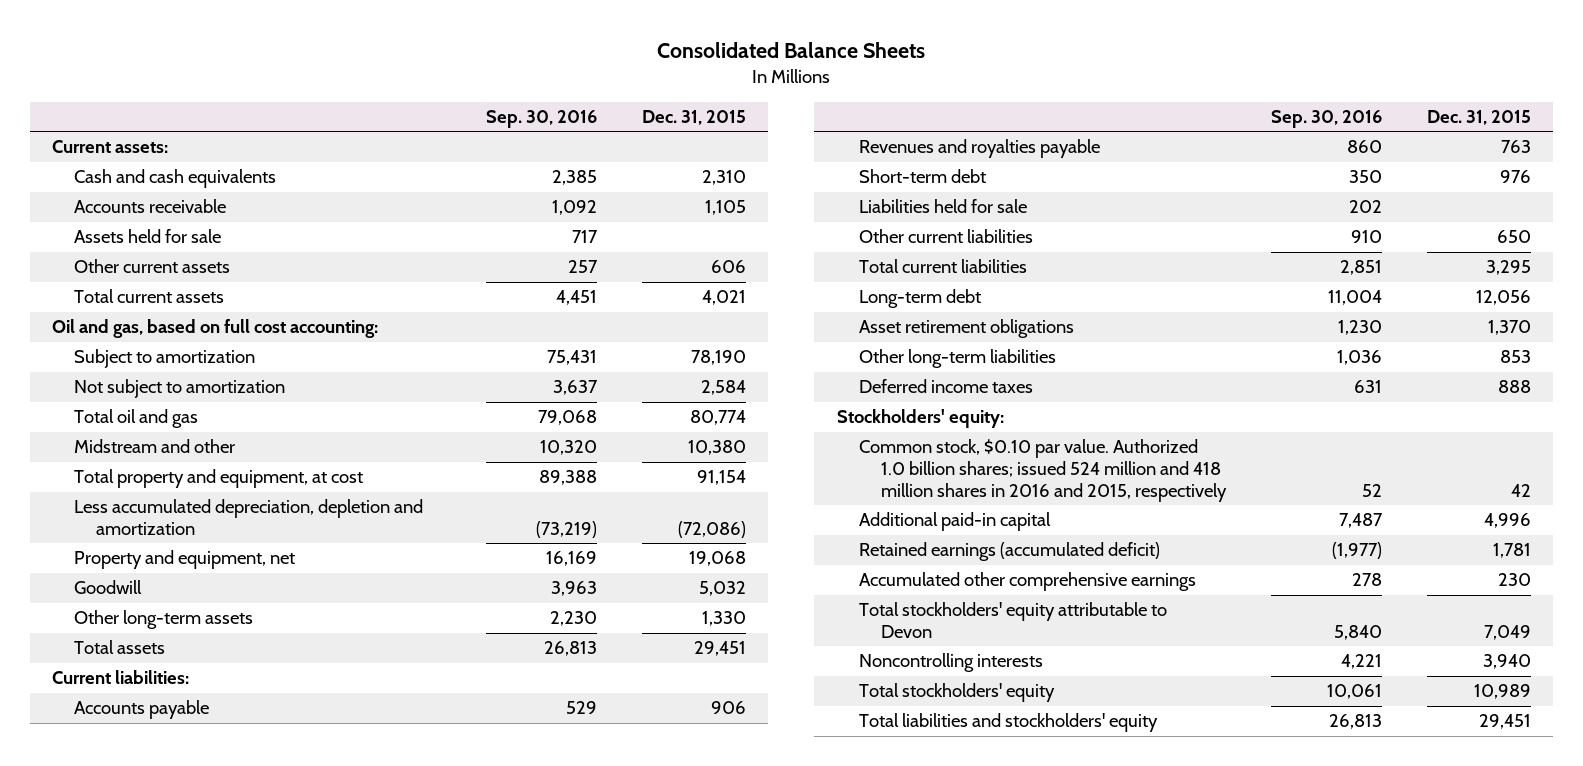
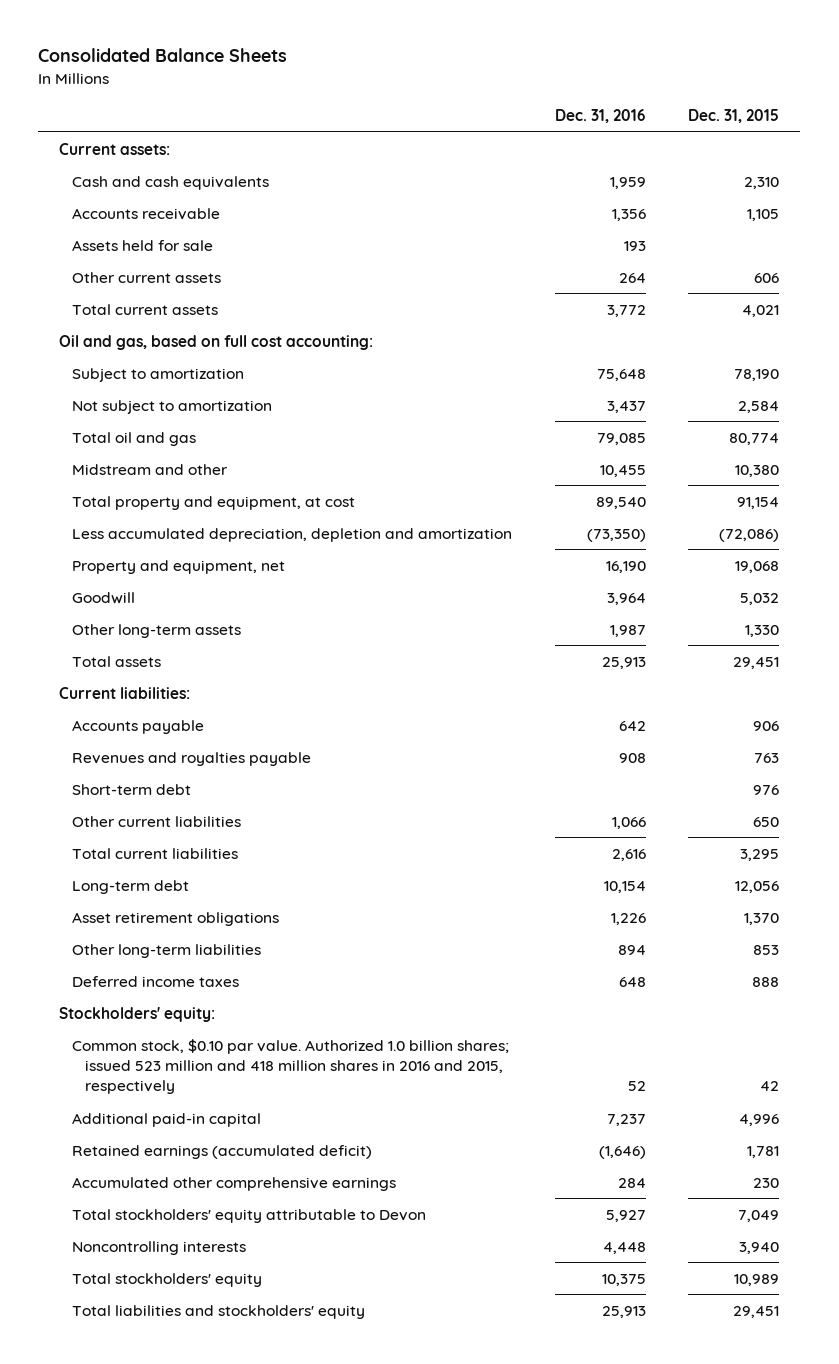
[485,110,597,129] Sep. 30, 2016 -> none
none -> [554,109,646,124] Dec. 31, 2016
[858,199,1027,214] Liabilities held for sale -> none
[858,439,1227,502] Common stock, $0.10 par value. Authorized 1.0 billion shares; issued 524 million and 418 million shares in 2016 and 2015, respectively -> [72,1038,510,1095] Common stock, $0.10 par value. Authorized 1.0 billion shares; issued 523 million and 418 million shares in 2016 and 2015, respectively

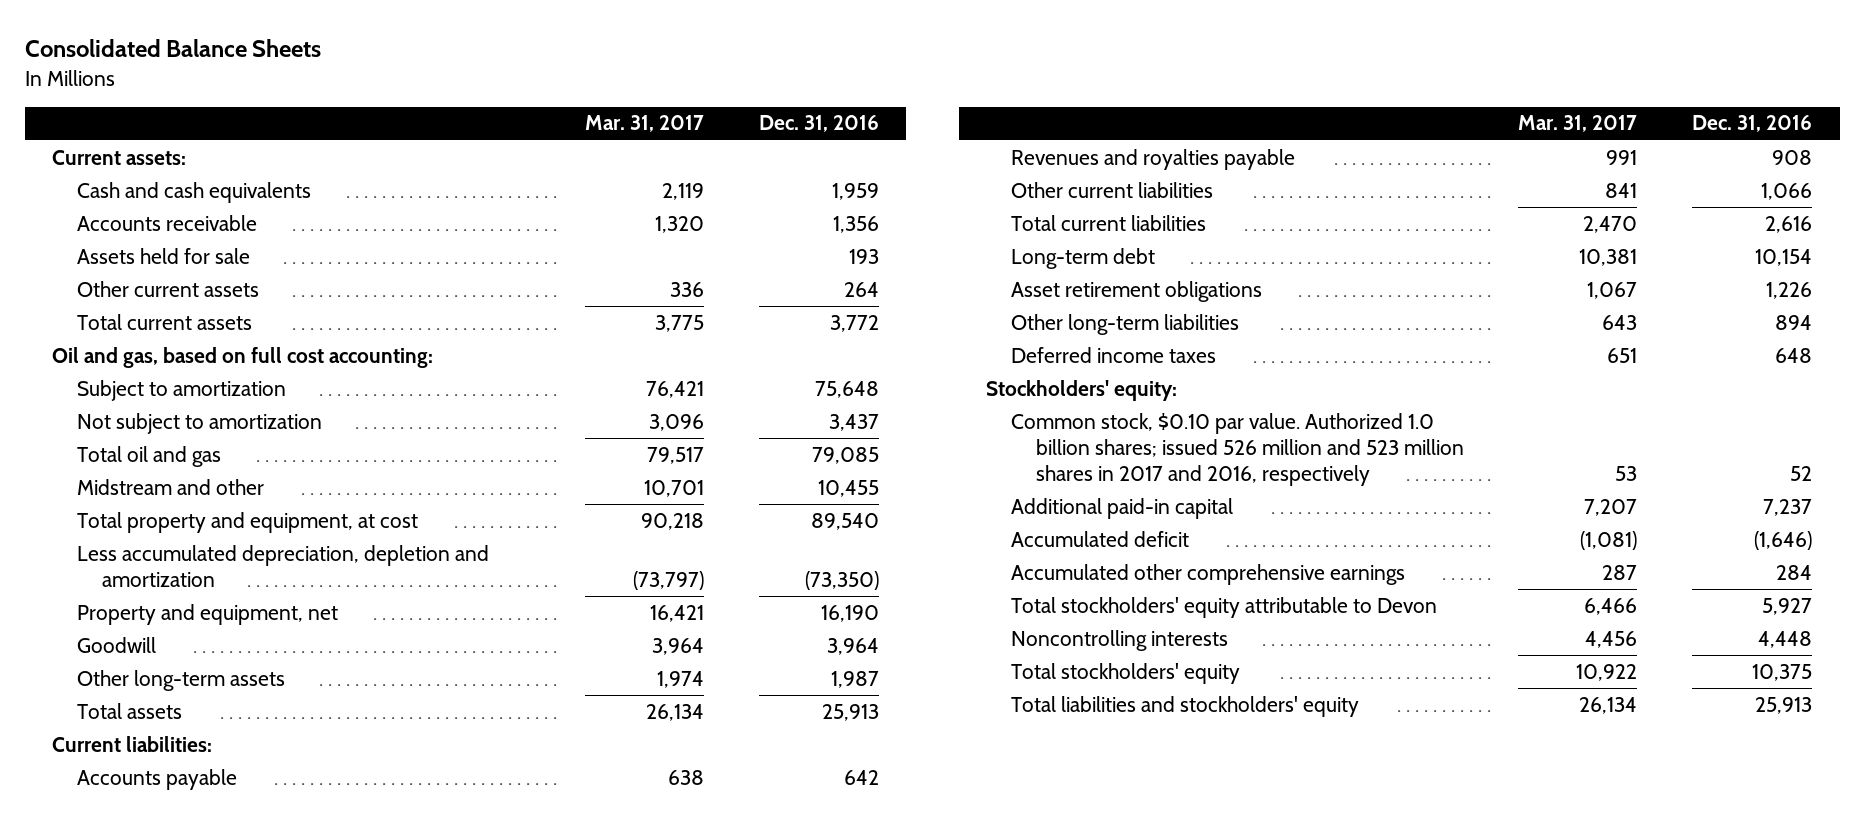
[688,109,780,124] Dec. 31, 2015 -> none
none -> [584,115,704,133] Mar. 31, 2017
[72,783,192,795] Short-term debt -> none
[72,1038,510,1095] Common stock, $0.10 par value. Authorized 1.0 billion shares; issued 523 million and 418 million shares in 2016 and 2015, respectively -> [1010,412,1464,487] Common stock, $0.10 par value. Authorized 1.0 billion shares; issued 526 million and 523 million shares in 2017 and 2016, respectively
[72,1144,373,1159] Retained earnings (accumulated deficit) -> [1010,530,1189,547] Accumulated deficit

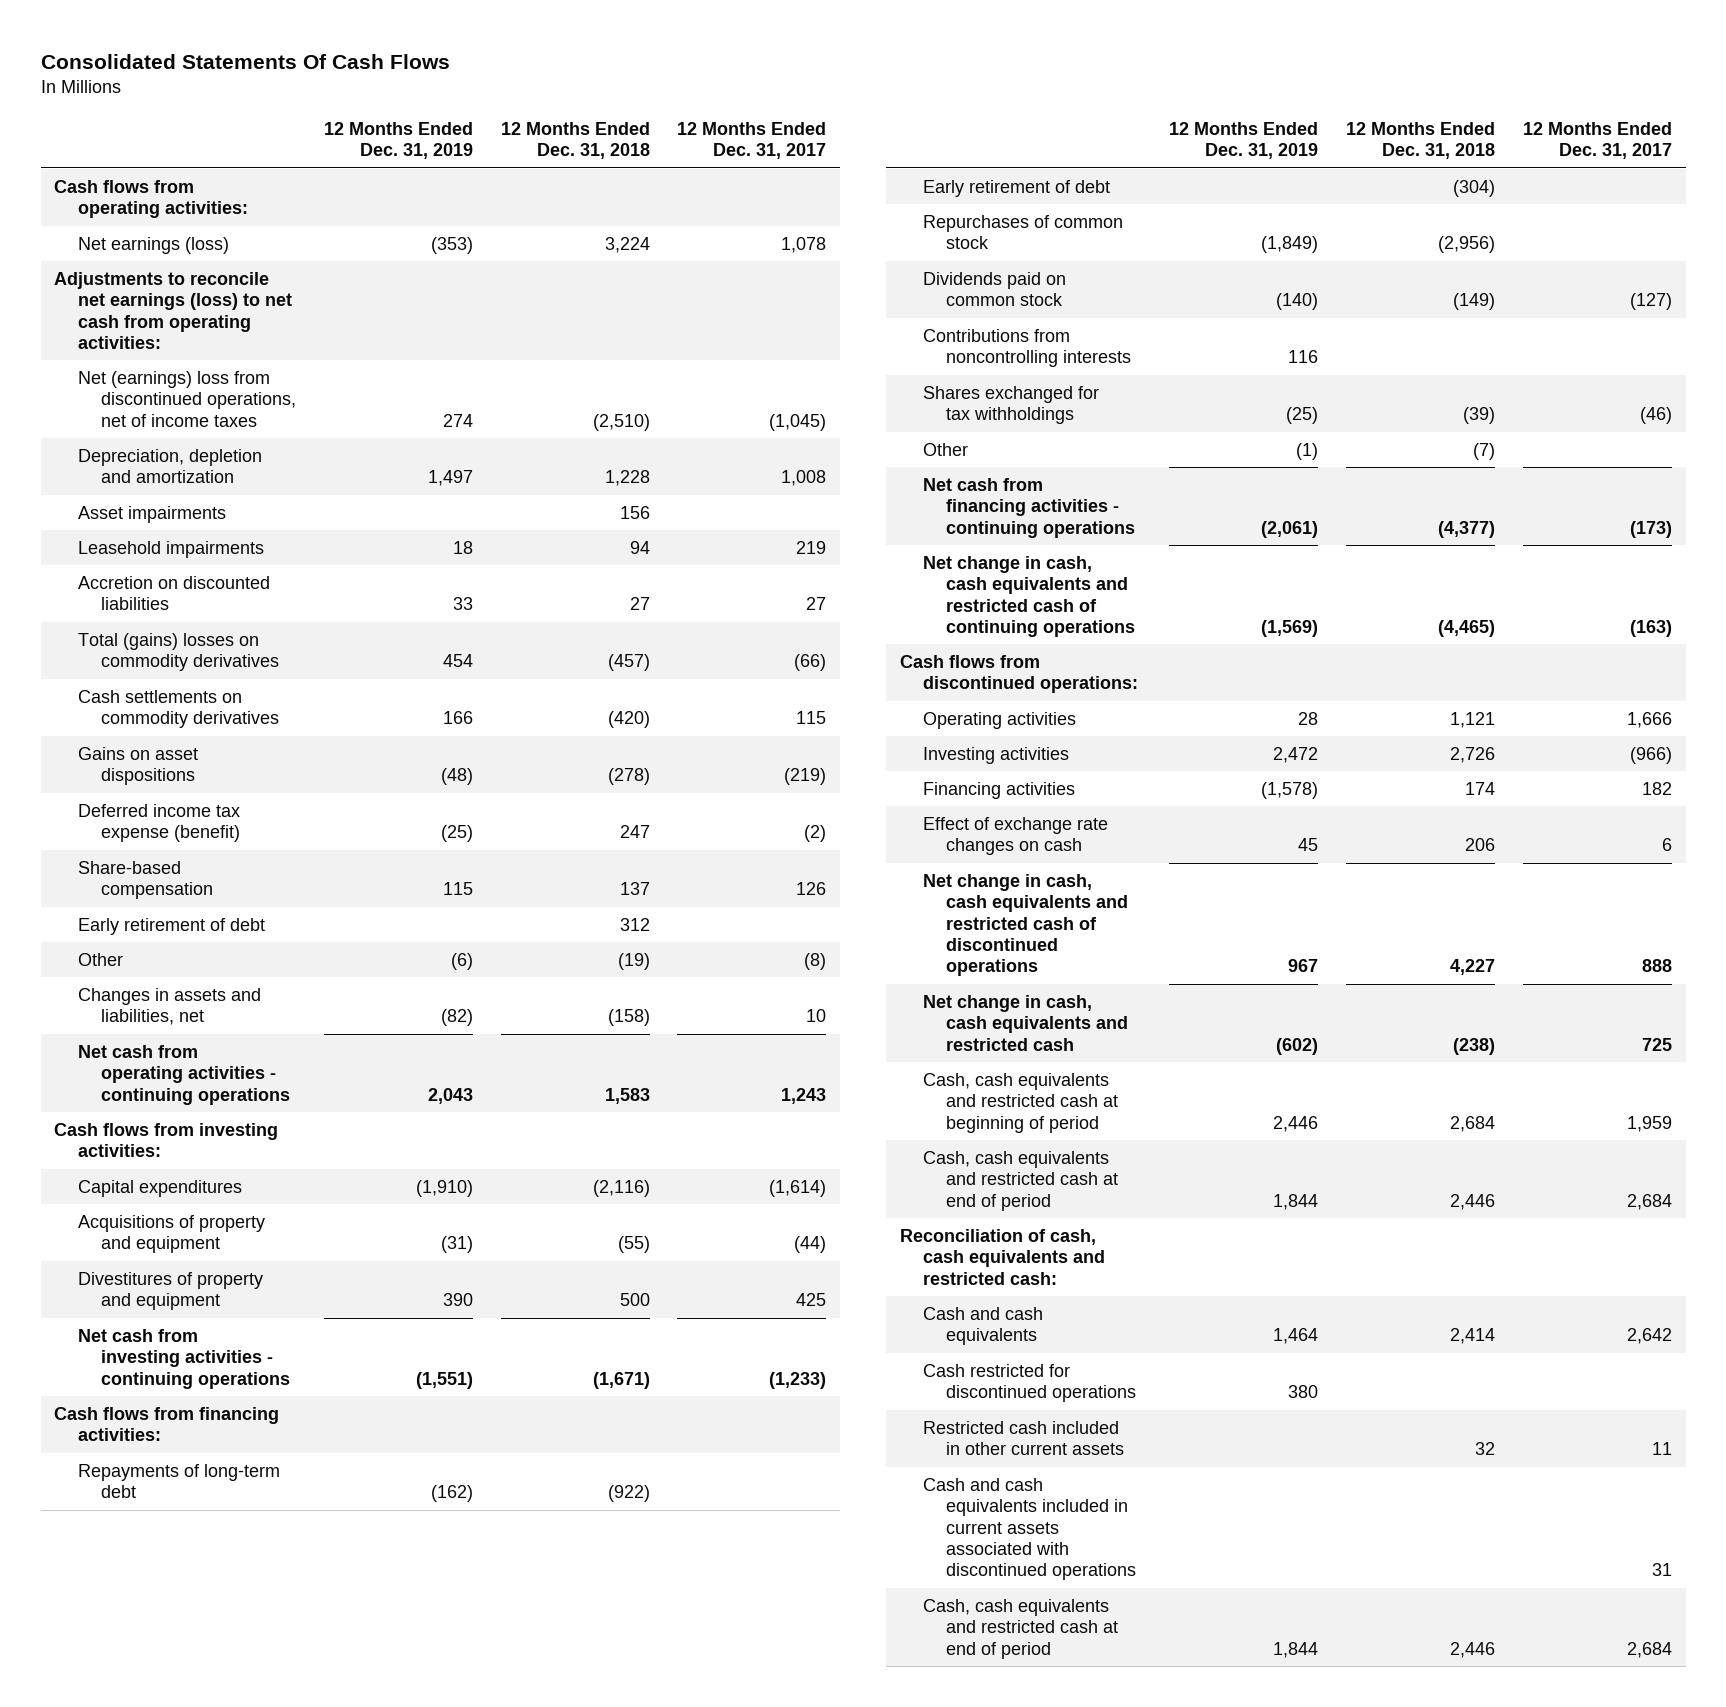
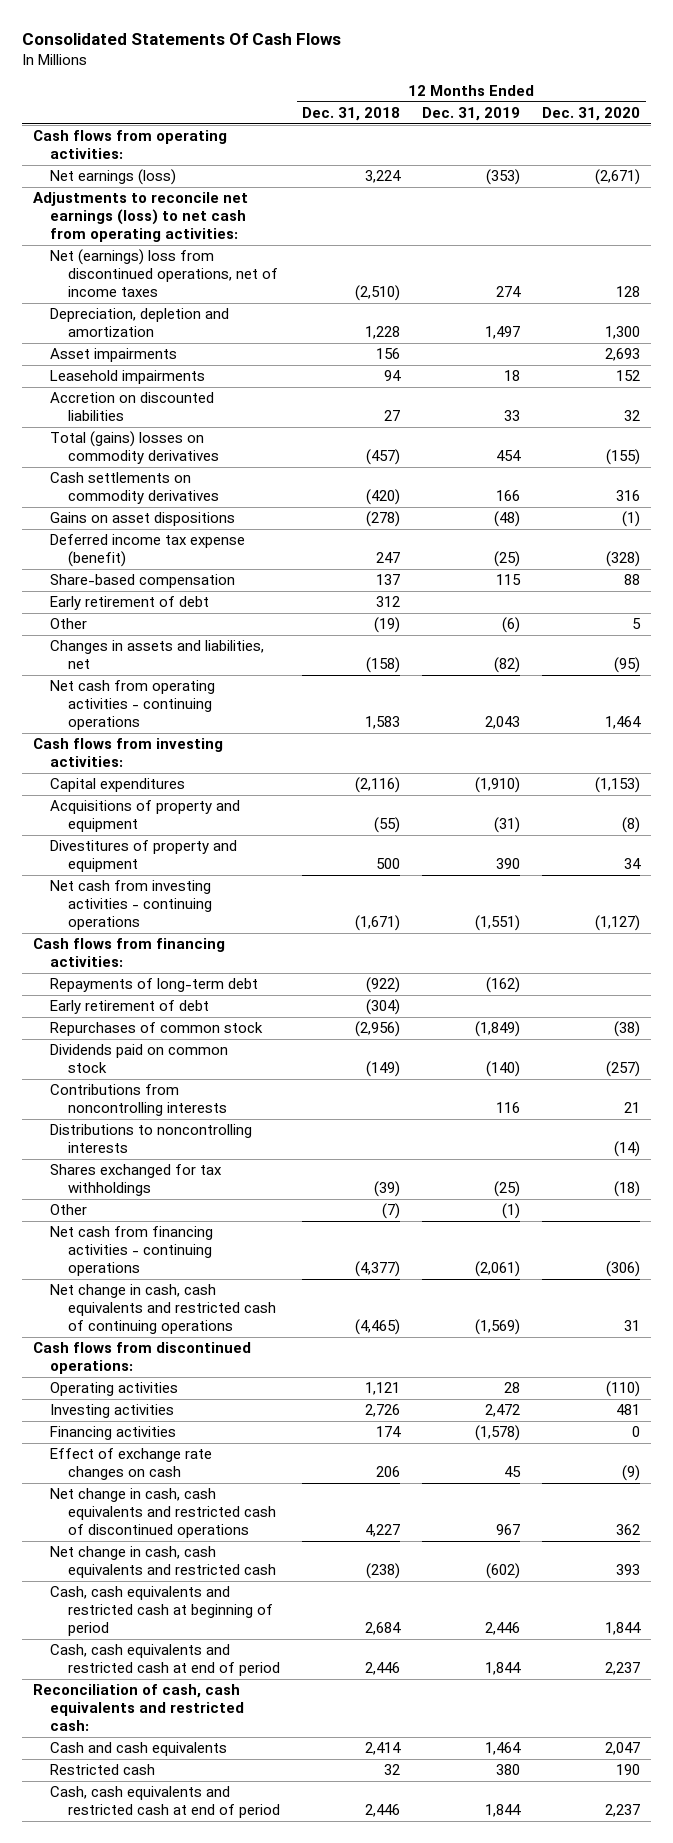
[677,122,827,160] 12 Months Ended Dec. 31, 2017 -> none
none -> [542,106,641,121] Dec. 31, 2020
none -> [50,1124,253,1154] Distributions to noncontrolling interests
[922,1363,1137,1403] Cash restricted for discontinued operations -> none
[922,1420,1125,1456] Restricted cash included in other current assets -> none
[922,1477,1137,1581] Cash and cash equivalents included in current assets associated with discontinued operations -> none
none -> [50,1764,156,1776] Restricted cash

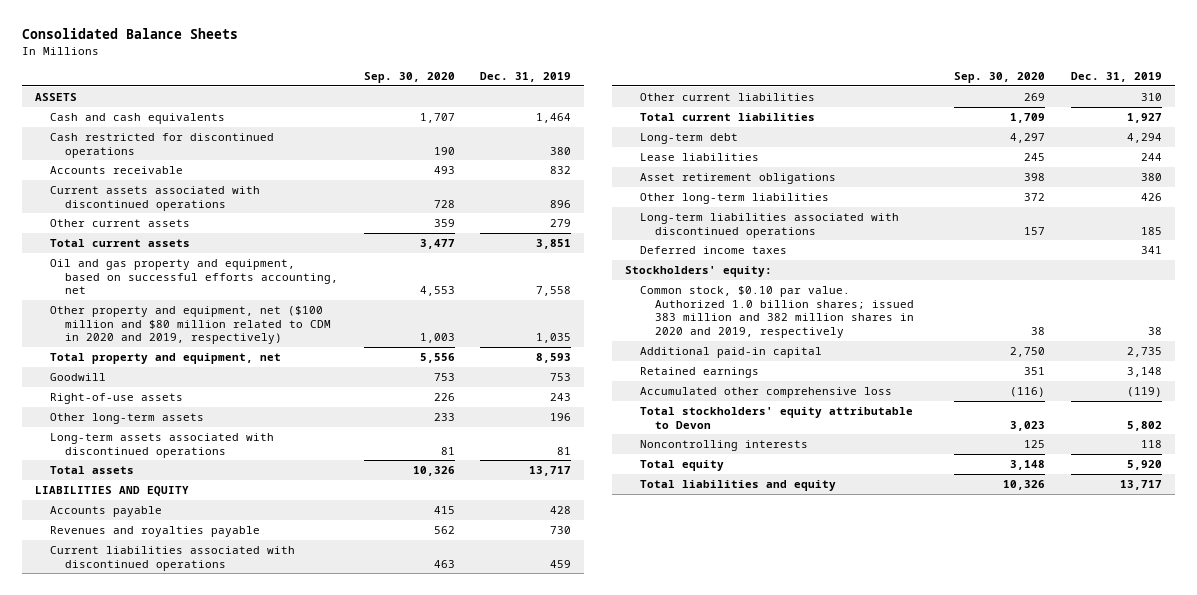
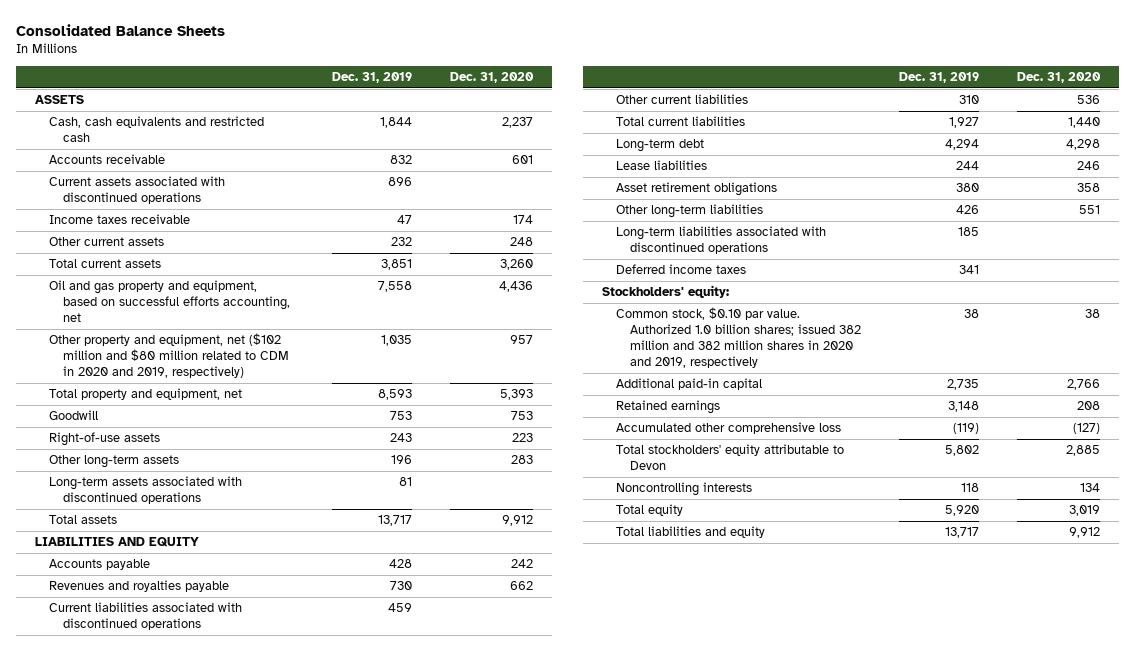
[363,71,455,83] Sep. 30, 2020 -> none
none -> [449,72,534,84] Dec. 31, 2020
[49,132,274,158] Cash restricted for discontinued operations -> none
[49,112,225,124] Cash and cash equivalents -> [48,116,264,143] Cash, cash equivalents and restricted cash
[536,112,572,123] 1,464 -> [379,117,412,129] 1,844
none -> [48,214,190,225] Income taxes receivable
[550,218,572,227] 279 -> [390,237,412,247] 232
[49,305,331,345] Other property and equipment, net ($100 million and $80 million related to CDM in 2020 and 2019, respectively) -> [48,333,289,379] Other property and equipment, net ($102 million and $80 million related to CDM in 2020 and 2019, respectively)
[640,285,915,338] Common stock, $0.10 par value. Authorized 1.0 billion shares; issued 383 million and 382 million shares in 2020 and 2019, respectively -> [616,307,862,369] Common stock, $0.10 par value. Authorized 1.0 billion shares; issued 382 million and 382 million shares in 2020 and 2019, respectively

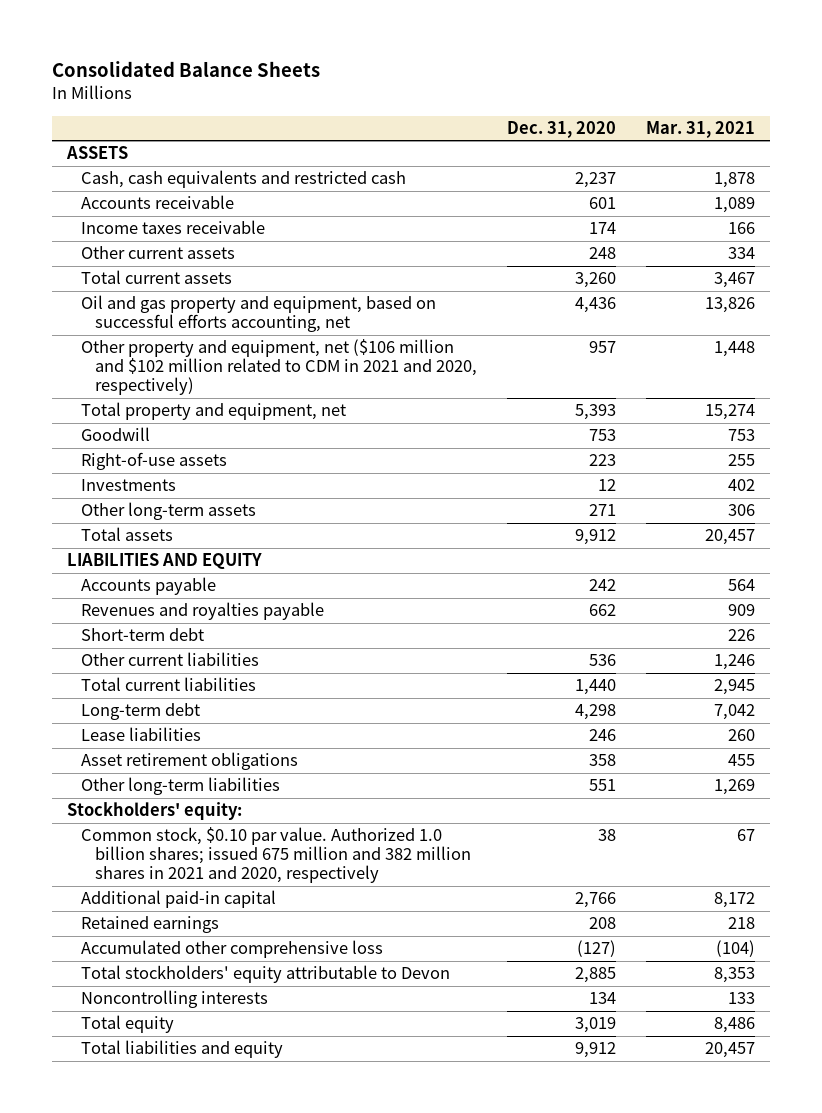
[331,72,412,84] Dec. 31, 2019 -> none
none -> [645,120,755,138] Mar. 31, 2021
[48,176,225,205] Current assets associated with discontinued operations -> none
[48,333,289,379] Other property and equipment, net ($102 million and $80 million related to CDM in 2020 and 2019, respectively) -> [81,339,478,396] Other property and equipment, net ($106 million and $102 million related to CDM in 2021 and 2020, respectively)
[48,476,242,505] Long-term assets associated with discontinued operations -> none
none -> [81,479,177,492] Investments
[510,455,533,465] 283 -> [588,504,616,517] 271
[48,602,242,631] Current liabilities associated with discontinued operations -> none
none -> [81,628,205,642] Short-term debt
[616,226,827,255] Long-term liabilities associated with discontinued operations -> none
[616,264,747,275] Deferred income taxes -> none
[616,307,862,369] Common stock, $0.10 par value. Authorized 1.0 billion shares; issued 382 million and 382 million shares in 2020 and 2019, respectively -> [81,827,472,884] Common stock, $0.10 par value. Authorized 1.0 billion shares; issued 675 million and 382 million shares in 2021 and 2020, respectively

